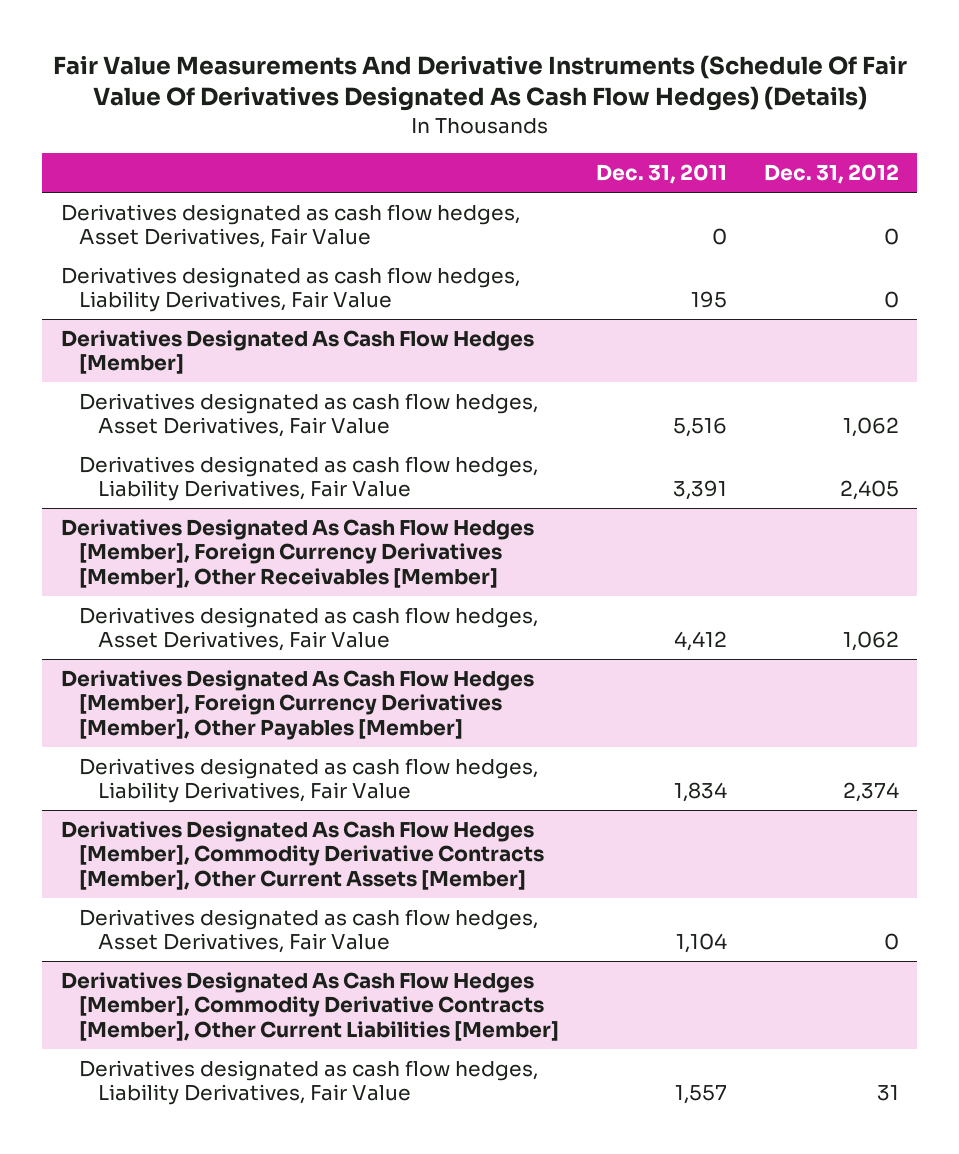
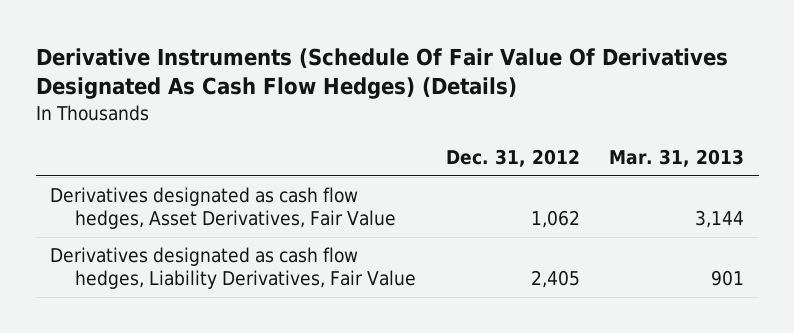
[52,54,907,112] Fair Value Measurements And Derivative Instruments (Schedule Of Fair Value Of Derivatives Designated As Cash Flow Hedges) (Details) -> [35,48,728,100] Derivative Instruments (Schedule Of Fair Value Of Derivatives Designated As Cash Flow Hedges) (Details)
[595,163,727,184] Dec. 31, 2011 -> none
none -> [608,149,744,168] Mar. 31, 2013
[60,203,520,249] Derivatives designated as cash flow hedges, Asset Derivatives, Fair Value -> none
[60,266,520,313] Derivatives designated as cash flow hedges, Liability Derivatives, Fair Value -> none
[60,329,534,375] Derivatives Designated As Cash Flow Hedges [Member] -> none
[60,518,534,588] Derivatives Designated As Cash Flow Hedges [Member], Foreign Currency Derivatives [Member], Other Receivables [Member] -> none
[79,606,539,652] Derivatives designated as cash flow hedges, Asset Derivatives, Fair Value -> none
[60,669,534,740] Derivatives Designated As Cash Flow Hedges [Member], Foreign Currency Derivatives [Member], Other Payables [Member] -> none
[79,757,539,804] Derivatives designated as cash flow hedges, Liability Derivatives, Fair Value -> none
[60,820,545,890] Derivatives Designated As Cash Flow Hedges [Member], Commodity Derivative Contracts [Member], Other Current Assets [Member] -> none
[79,908,539,954] Derivatives designated as cash flow hedges, Asset Derivatives, Fair Value -> none
[60,971,560,1041] Derivatives Designated As Cash Flow Hedges [Member], Commodity Derivative Contracts [Member], Other Current Liabilities [Member] -> none
[79,1059,539,1106] Derivatives designated as cash flow hedges, Liability Derivatives, Fair Value -> none

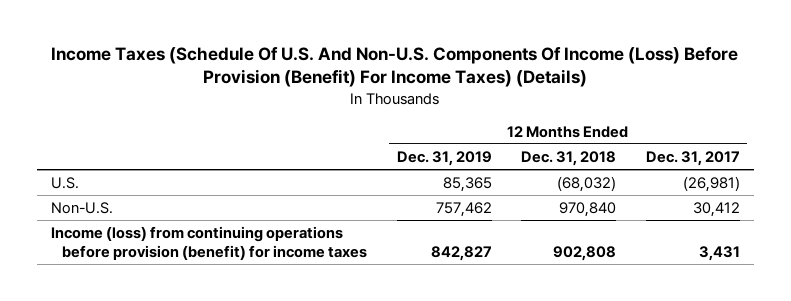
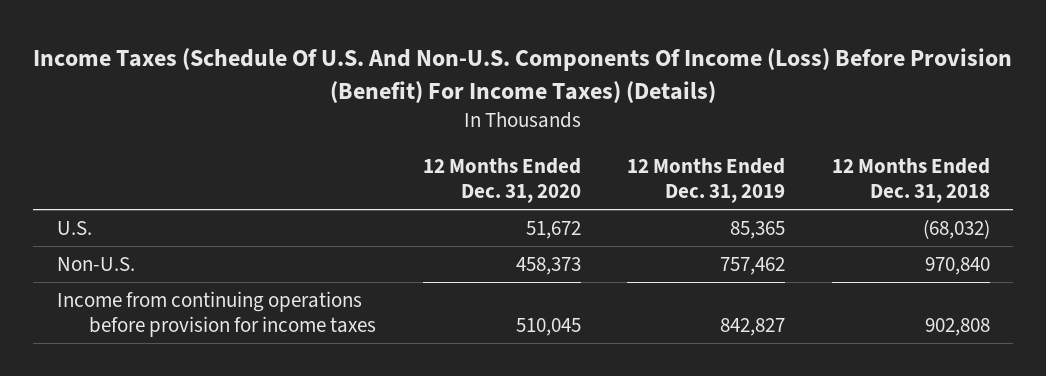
[645,151,740,167] Dec. 31, 2017 -> none
none -> [422,158,581,204] 12 Months Ended Dec. 31, 2020
[51,226,368,260] Income (loss) from continuing operations before provision (benefit) for income taxes -> [56,291,377,338] Income from continuing operations before provision for income taxes

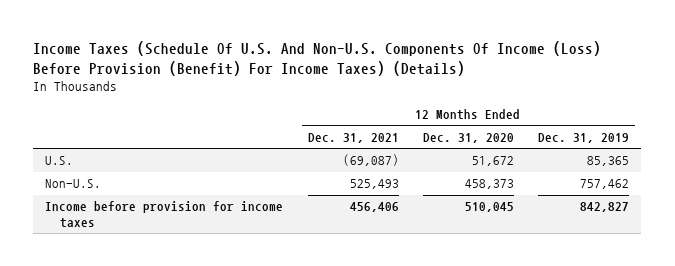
[831,158,990,204] 12 Months Ended Dec. 31, 2018 -> none
none -> [307,132,399,143] Dec. 31, 2021
[56,291,377,338] Income from continuing operations before provision for income taxes -> [45,201,284,228] Income before provision for income taxes

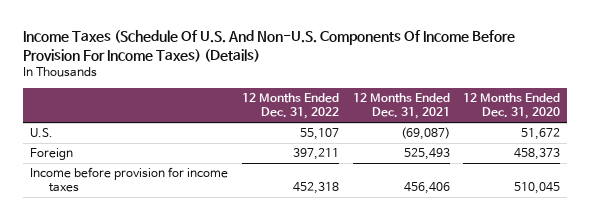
[33,40,602,76] Income Taxes (Schedule Of U.S. And Non-U.S. Components Of Income (Loss) Before Provision (Benefit) For Income Taxes) (Details) -> [22,30,515,62] Income Taxes (Schedule Of U.S. And Non-U.S. Components Of Income Before Provision For Income Taxes) (Details)
[538,132,630,143] Dec. 31, 2019 -> none
none -> [241,93,339,120] 12 Months Ended Dec. 31, 2022
[45,179,102,189] Non-U.S. -> [29,148,73,161] Foreign

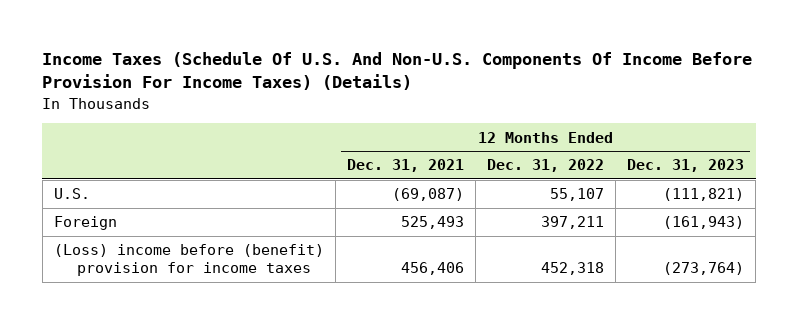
[463,93,561,120] 12 Months Ended Dec. 31, 2020 -> none
none -> [627,159,745,173] Dec. 31, 2023
[29,167,228,193] Income before provision for income taxes -> [53,244,324,277] (Loss) income before (benefit) provision for income taxes

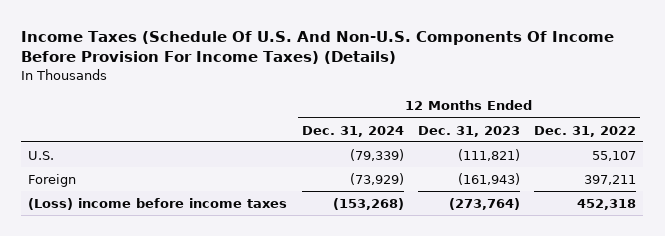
[347,159,465,173] Dec. 31, 2021 -> none
none -> [301,125,404,137] Dec. 31, 2024
[53,244,324,277] (Loss) income before (benefit) provision for income taxes -> [28,197,288,210] (Loss) income before income taxes

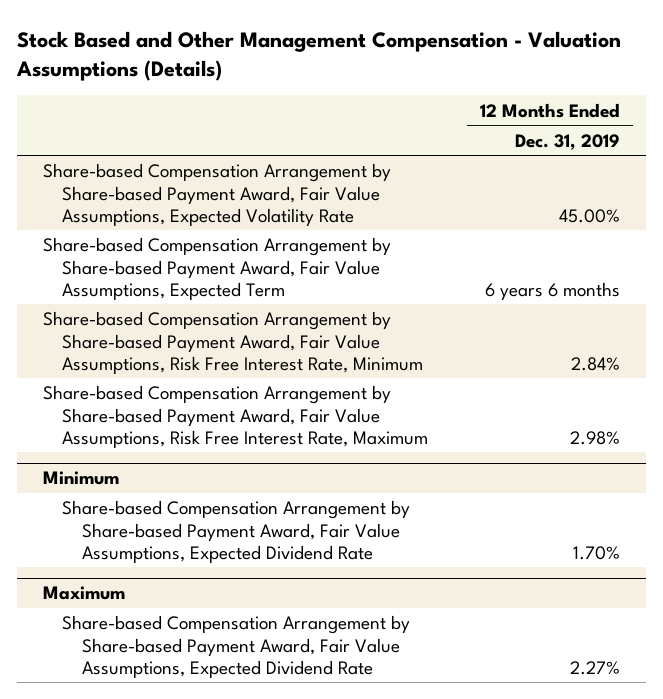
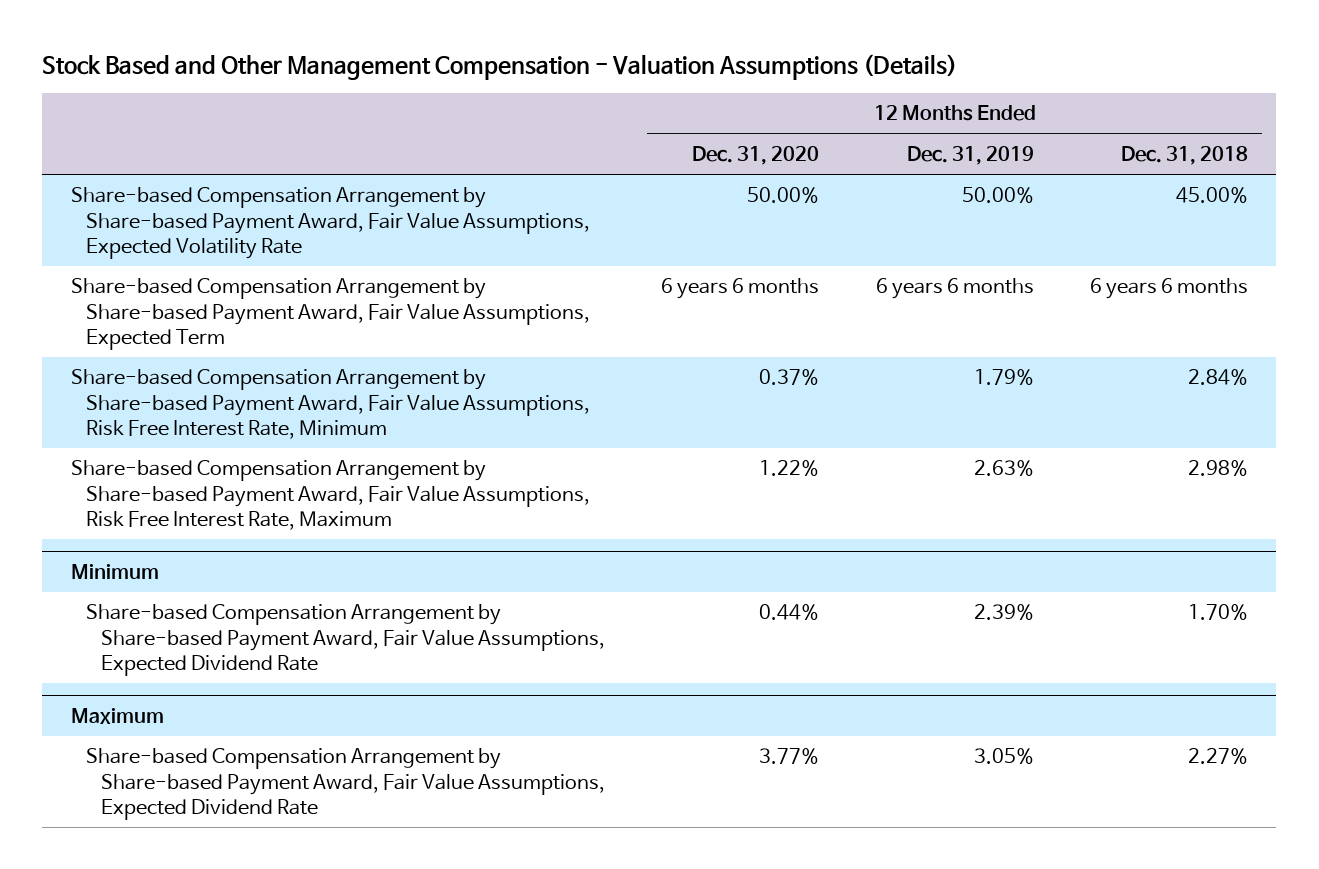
none -> [692,145,820,165] Dec. 31, 2020
none -> [1121,145,1249,165] Dec. 31, 2018
[558,208,620,223] 45.00% -> [961,187,1034,204] 50.00%
[570,356,620,371] 2.84% -> [973,369,1034,386] 1.79%
[569,430,620,445] 2.98% -> [973,460,1034,477] 2.63%
[572,545,620,560] 1.70% -> [973,604,1034,621] 2.39%
[569,660,620,675] 2.27% -> [973,748,1034,765] 3.05%

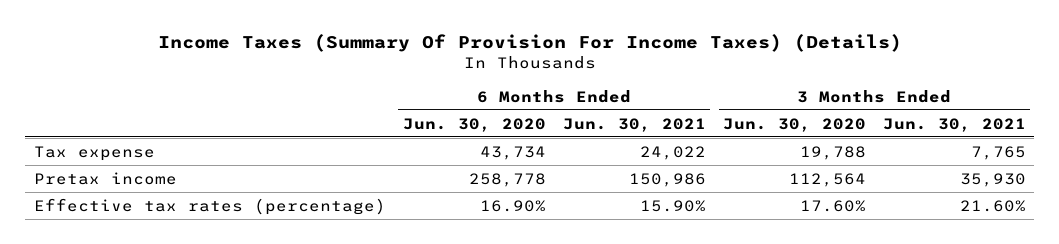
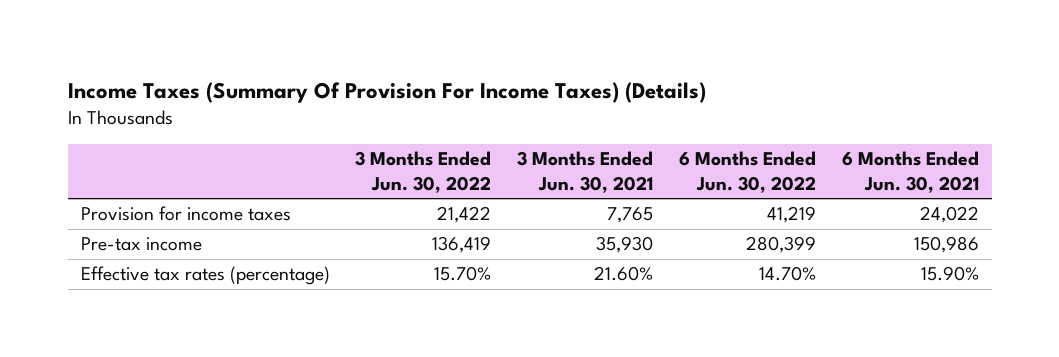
[402,117,546,132] Jun. 30, 2020 -> none
[722,117,866,132] Jun. 30, 2020 -> none
none -> [355,150,492,193] 3 Months Ended Jun. 30, 2022
none -> [679,150,817,193] 6 Months Ended Jun. 30, 2022
[33,145,155,161] Tax expense -> [80,206,291,222] Provision for income taxes
[33,171,177,185] Pretax income -> [80,237,202,252] Pre-tax income

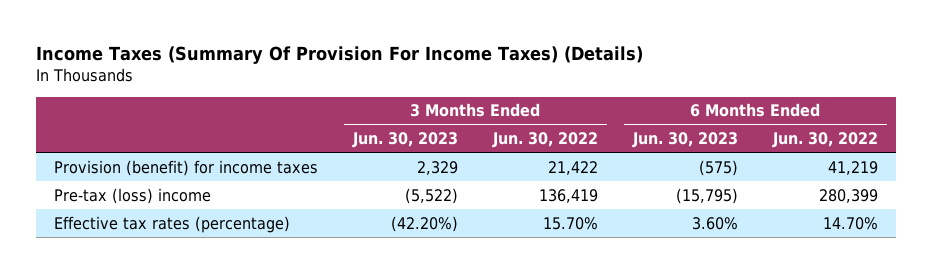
[517,150,654,193] 3 Months Ended Jun. 30, 2021 -> none
[841,150,979,193] 6 Months Ended Jun. 30, 2021 -> none
none -> [351,132,458,149] Jun. 30, 2023
none -> [631,132,738,149] Jun. 30, 2023
[80,206,291,222] Provision for income taxes -> [53,159,318,176] Provision (benefit) for income taxes
[80,237,202,252] Pre-tax income -> [53,187,211,204] Pre-tax (loss) income

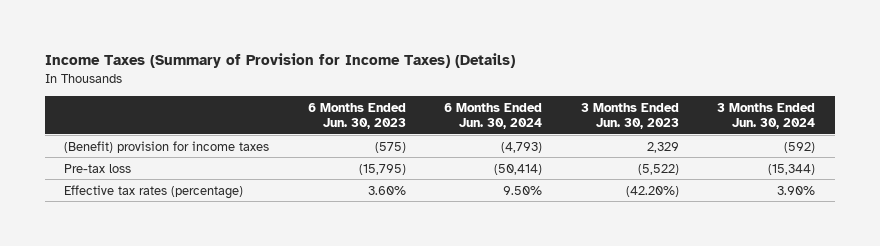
[36,46,644,65] Income Taxes (Summary Of Provision For Income Taxes) (Details) -> [45,53,516,69] Income Taxes (Summary of Provision for Income Taxes) (Details)
[491,132,598,149] Jun. 30, 2022 -> none
[772,132,879,149] Jun. 30, 2022 -> none
none -> [444,102,543,130] 6 Months Ended Jun. 30, 2024
none -> [717,102,816,130] 3 Months Ended Jun. 30, 2024
[53,159,318,176] Provision (benefit) for income taxes -> [64,140,270,153] (Benefit) provision for income taxes
[53,187,211,204] Pre-tax (loss) income -> [64,163,132,173] Pre-tax loss

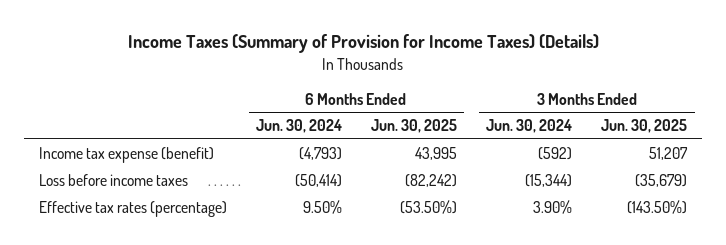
[307,102,406,130] 6 Months Ended Jun. 30, 2023 -> none
[580,102,679,130] 3 Months Ended Jun. 30, 2023 -> none
none -> [371,119,458,134] Jun. 30, 2025
none -> [601,119,688,134] Jun. 30, 2025
[64,140,270,153] (Benefit) provision for income taxes -> [38,147,214,164] Income tax expense (benefit)
[64,163,132,173] Pre-tax loss -> [38,174,188,187] Loss before income taxes

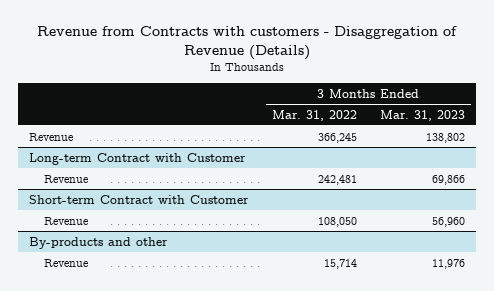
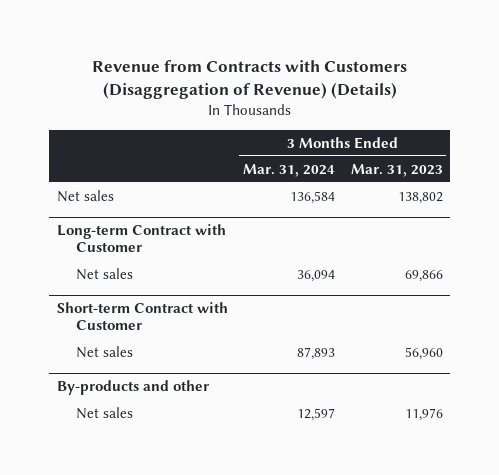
[37,26,458,60] Revenue from Contracts with customers - Disaggregation of Revenue (Details) -> [91,59,407,99] Revenue from Contracts with Customers (Disaggregation of Revenue) (Details)
[271,109,357,121] Mar. 31, 2022 -> none
none -> [243,163,336,177] Mar. 31, 2024
[29,132,74,141] Revenue -> [56,189,114,202] Net sales
[44,174,89,183] Revenue -> [75,267,133,280] Net sales
[44,216,89,225] Revenue -> [75,345,133,358] Net sales
[44,258,89,267] Revenue -> [75,406,133,419] Net sales

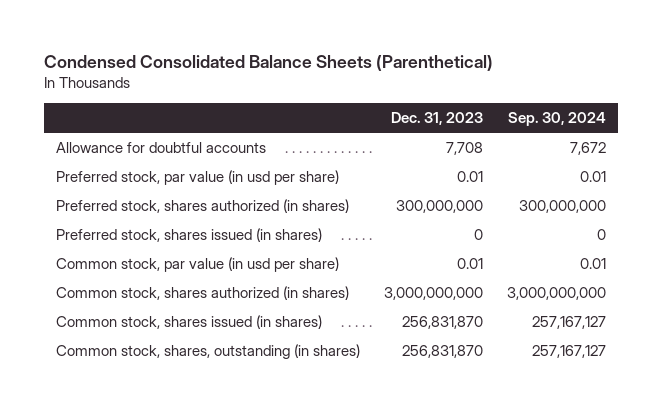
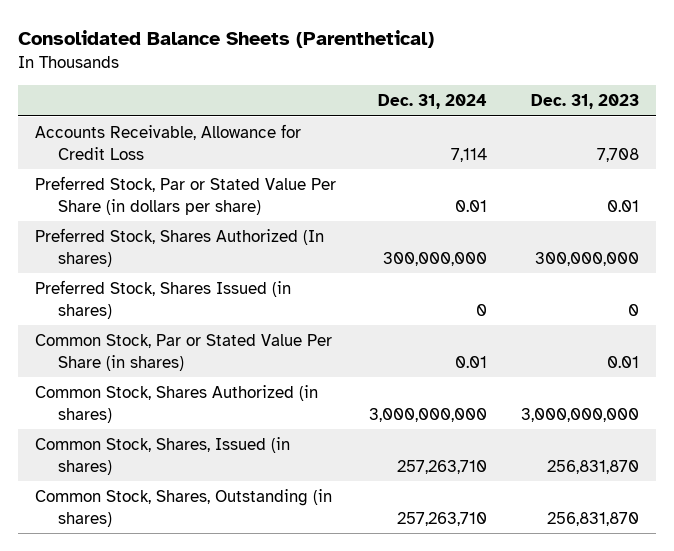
[44,54,494,71] Condensed Consolidated Balance Sheets (Parenthetical) -> [17,29,434,48] Consolidated Balance Sheets (Parenthetical)
[508,112,607,127] Sep. 30, 2024 -> none
none -> [378,94,488,110] Dec. 31, 2024
[56,141,267,153] Allowance for doubtful accounts -> [34,124,301,160] Accounts Receivable, Allowance for Credit Loss
[56,169,340,185] Preferred stock, par value (in usd per share) -> [34,176,336,215] Preferred Stock, Par or Stated Value Per Share (in dollars per share)
[56,198,350,213] Preferred stock, shares authorized (in shares) -> [34,228,324,267] Preferred Stock, Shares Authorized (In shares)
[56,227,323,242] Preferred stock, shares issued (in shares) -> [34,280,291,319] Preferred Stock, Shares Issued (in shares)
[56,256,340,272] Common stock, par value (in usd per share) -> [34,334,332,371] Common Stock, Par or Stated Value Per Share (in shares)
[56,285,350,300] Common stock, shares authorized (in shares) -> [34,385,318,423] Common Stock, Shares Authorized (in shares)
[56,314,323,329] Common stock, shares issued (in shares) -> [34,437,290,475] Common Stock, Shares, Issued (in shares)
[56,343,361,359] Common stock, shares, outstanding (in shares) -> [34,489,332,527] Common Stock, Shares, Outstanding (in shares)

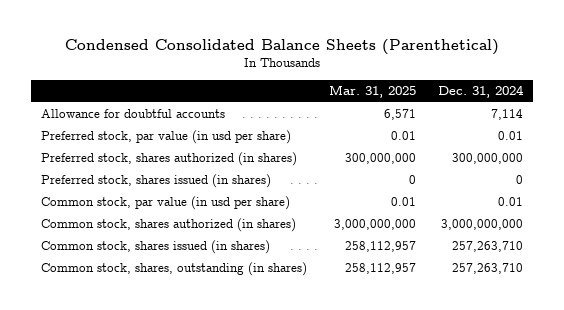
[17,29,434,48] Consolidated Balance Sheets (Parenthetical) -> [64,39,499,56] Condensed Consolidated Balance Sheets (Parenthetical)
[531,94,640,110] Dec. 31, 2023 -> none
none -> [328,84,416,98] Mar. 31, 2025
[34,124,301,160] Accounts Receivable, Allowance for Credit Loss -> [41,109,226,119] Allowance for doubtful accounts
[34,176,336,215] Preferred Stock, Par or Stated Value Per Share (in dollars per share) -> [41,130,292,145] Preferred stock, par value (in usd per share)
[34,228,324,267] Preferred Stock, Shares Authorized (In shares) -> [41,152,298,167] Preferred stock, shares authorized (in shares)
[34,280,291,319] Preferred Stock, Shares Issued (in shares) -> [41,174,272,189] Preferred stock, shares issued (in shares)
[34,334,332,371] Common Stock, Par or Stated Value Per Share (in shares) -> [41,196,291,211] Common stock, par value (in usd per share)
[34,385,318,423] Common Stock, Shares Authorized (in shares) -> [41,218,297,233] Common stock, shares authorized (in shares)
[34,437,290,475] Common Stock, Shares, Issued (in shares) -> [41,240,271,255] Common stock, shares issued (in shares)
[34,489,332,527] Common Stock, Shares, Outstanding (in shares) -> [41,262,308,277] Common stock, shares, outstanding (in shares)

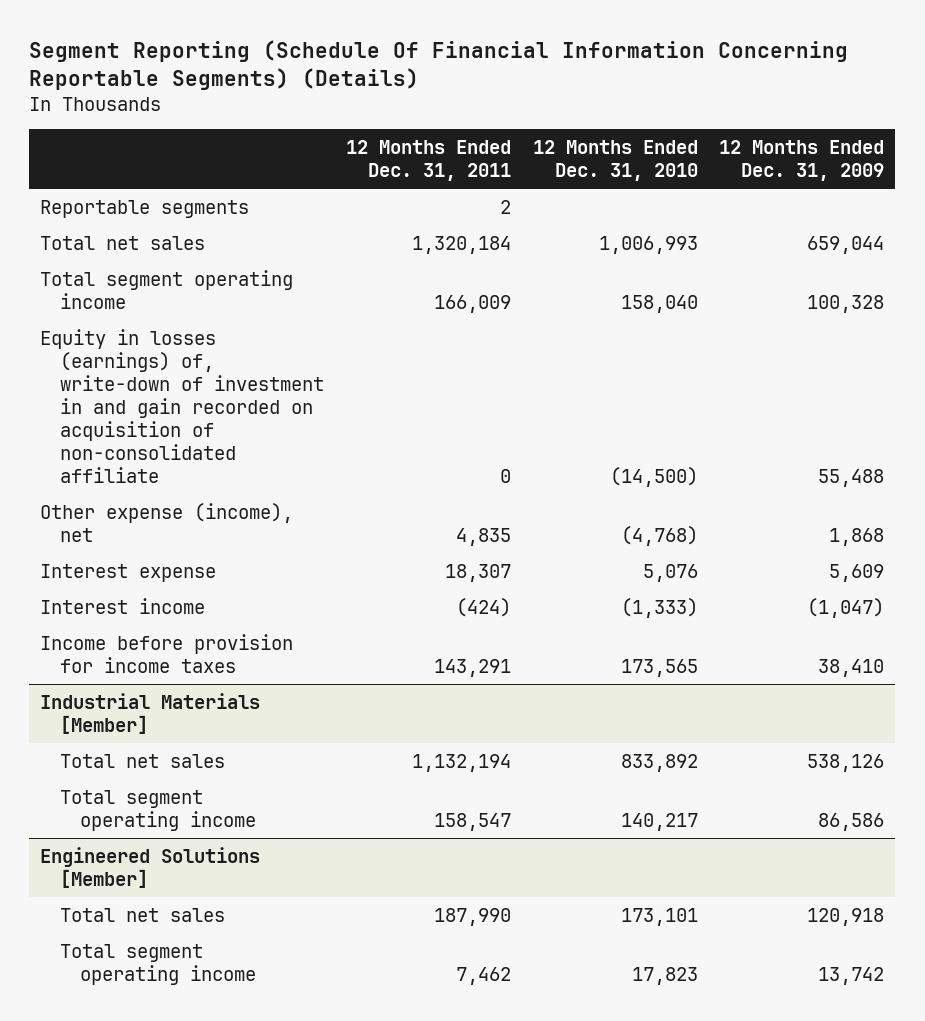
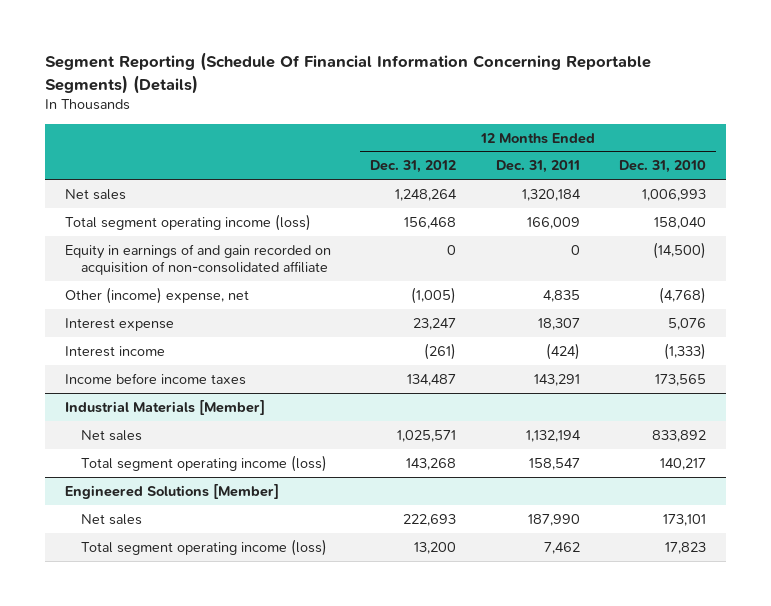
[719,140,885,182] 12 Months Ended Dec. 31, 2009 -> none
none -> [370,160,457,174] Dec. 31, 2012
[40,199,250,218] Reportable segments -> none
[40,235,206,250] Total net sales -> [64,188,126,200] Net sales
[40,269,294,309] Total segment operating income -> [64,213,311,231] Total segment operating income (loss)
[40,328,325,484] Equity in losses (earnings) of, write-down of investment in and gain recorded on acquisition of non-consolidated affiliate -> [64,243,331,275] Equity in earnings of and gain recorded on acquisition of non-consolidated affiliate
[40,502,294,542] Other expense (income), net -> [64,286,249,304] Other (income) expense, net
[40,633,294,673] Income before provision for income taxes -> [64,372,246,385] Income before income taxes
[60,753,226,768] Total net sales -> [81,429,143,441] Net sales
[60,789,256,831] Total segment operating income -> [81,454,328,472] Total segment operating income (loss)
[60,907,226,922] Total net sales -> [81,513,143,525] Net sales
[60,943,256,985] Total segment operating income -> [81,538,328,556] Total segment operating income (loss)

